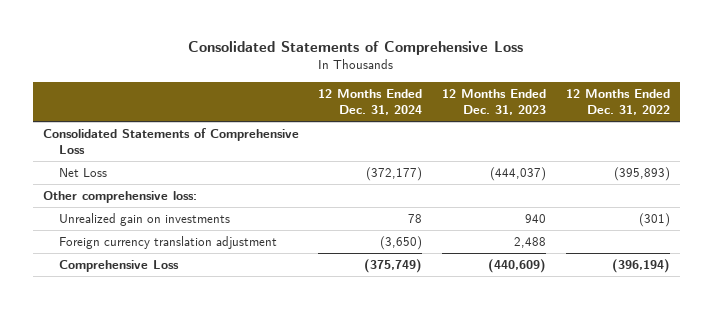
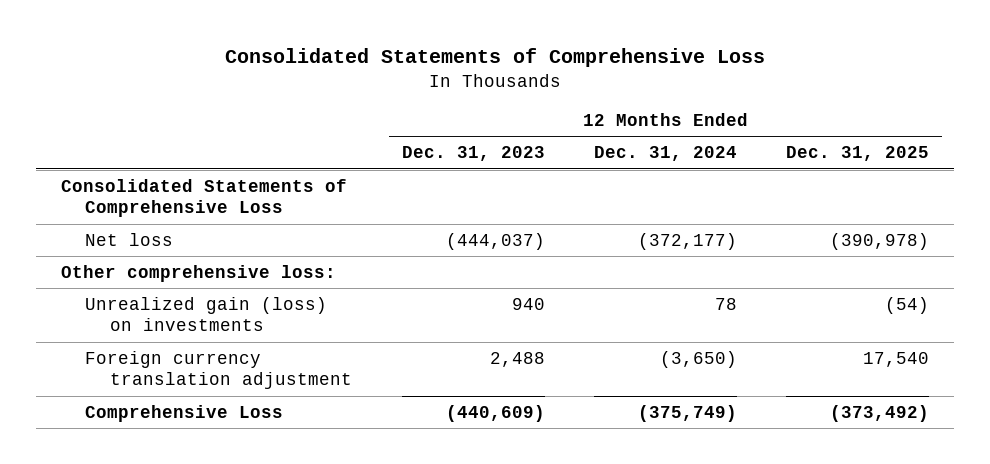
[565,88,670,116] 12 Months Ended Dec. 31, 2022 -> none
none -> [786,146,930,162] Dec. 31, 2025
[59,167,108,177] Net Loss -> [85,232,174,246] Net loss
[59,212,231,226] Unrealized gain on investments -> [85,296,328,332] Unrealized gain (loss) on investments

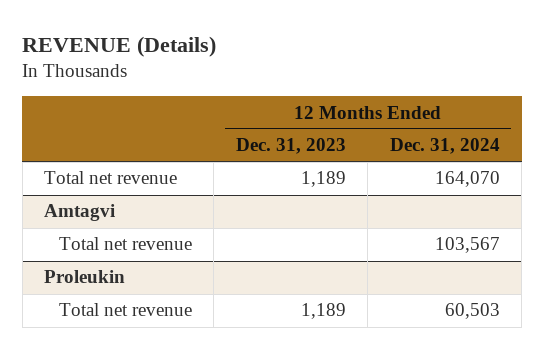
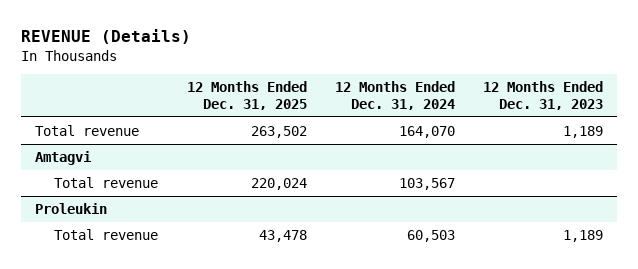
none -> [186,80,307,110] 12 Months Ended Dec. 31, 2025
[43,171,177,185] Total net revenue -> [34,124,139,136] Total revenue
[59,237,193,251] Total net revenue -> [54,176,159,188] Total revenue
[59,303,193,317] Total net revenue -> [54,228,159,240] Total revenue

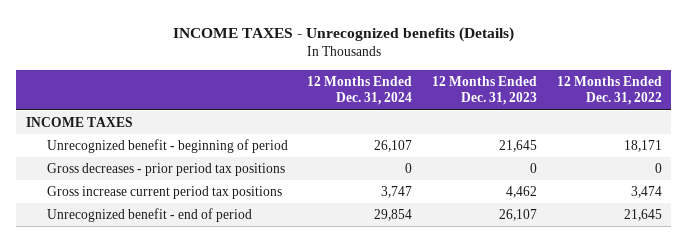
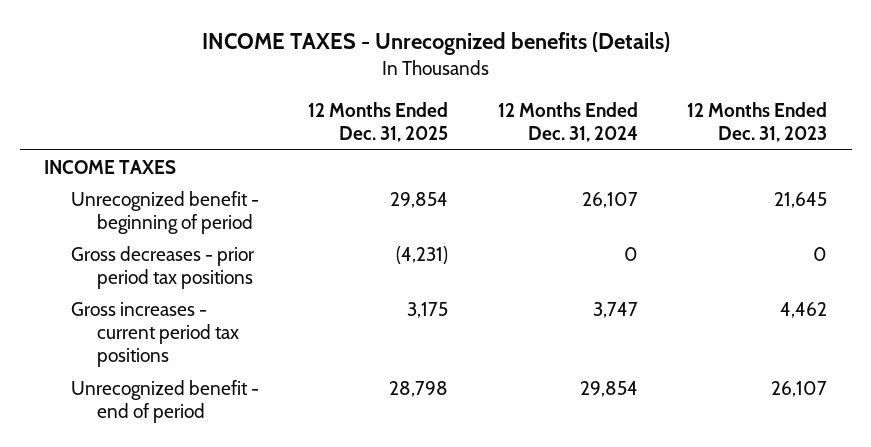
[556,75,662,106] 12 Months Ended Dec. 31, 2022 -> none
none -> [308,101,449,143] 12 Months Ended Dec. 31, 2025
[46,186,282,200] Gross increase current period tax positions -> [70,301,240,368] Gross increases - current period tax positions

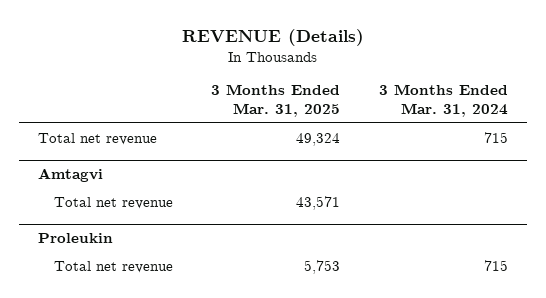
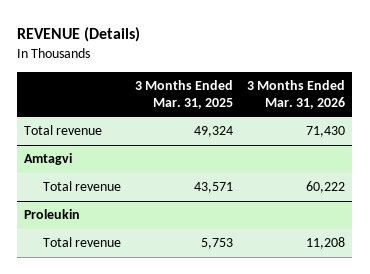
[378,84,508,118] 3 Months Ended Mar. 31, 2024 -> none
none -> [247,80,346,109] 3 Months Ended Mar. 31, 2026
[38,132,158,145] Total net revenue -> [24,125,103,136] Total revenue
[53,196,173,209] Total net revenue -> [43,181,122,192] Total revenue
[53,260,173,273] Total net revenue -> [43,237,122,248] Total revenue

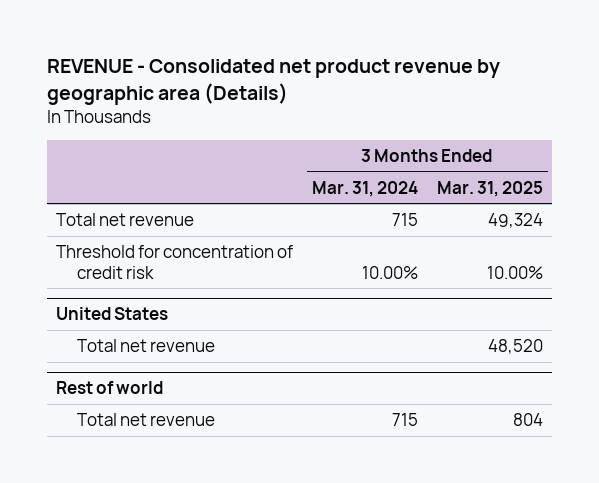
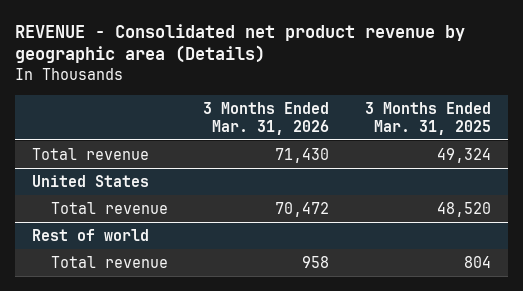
[311,180,418,197] Mar. 31, 2024 -> none
none -> [203,101,330,135] 3 Months Ended Mar. 31, 2026
[56,245,294,279] Threshold for concentration of credit risk -> none
[56,213,195,227] Total net revenue -> [32,147,150,160] Total revenue
[76,339,215,353] Total net revenue -> [51,201,169,214] Total revenue
[76,413,215,427] Total net revenue -> [51,255,169,268] Total revenue

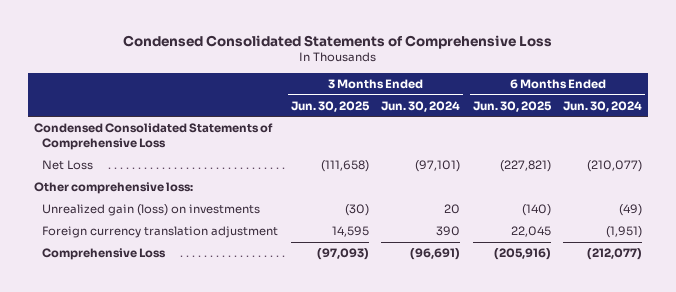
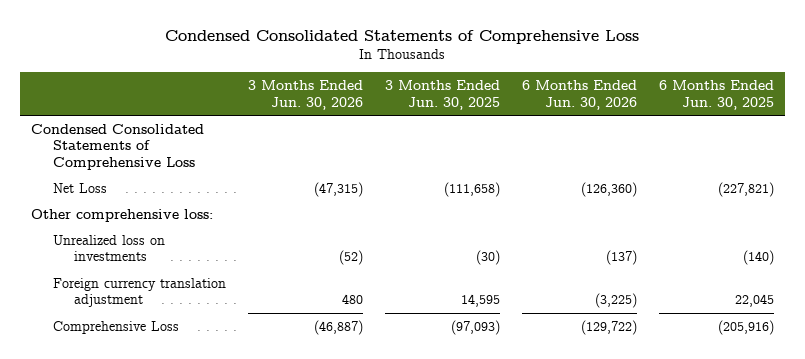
[381,100,461,112] Jun. 30, 2024 -> none
[563,100,643,112] Jun. 30, 2024 -> none
none -> [247,80,363,110] 3 Months Ended Jun. 30, 2026
none -> [521,80,637,110] 6 Months Ended Jun. 30, 2026
[42,204,261,217] Unrealized gain (loss) on investments -> [52,234,165,262] Unrealized loss on investments

